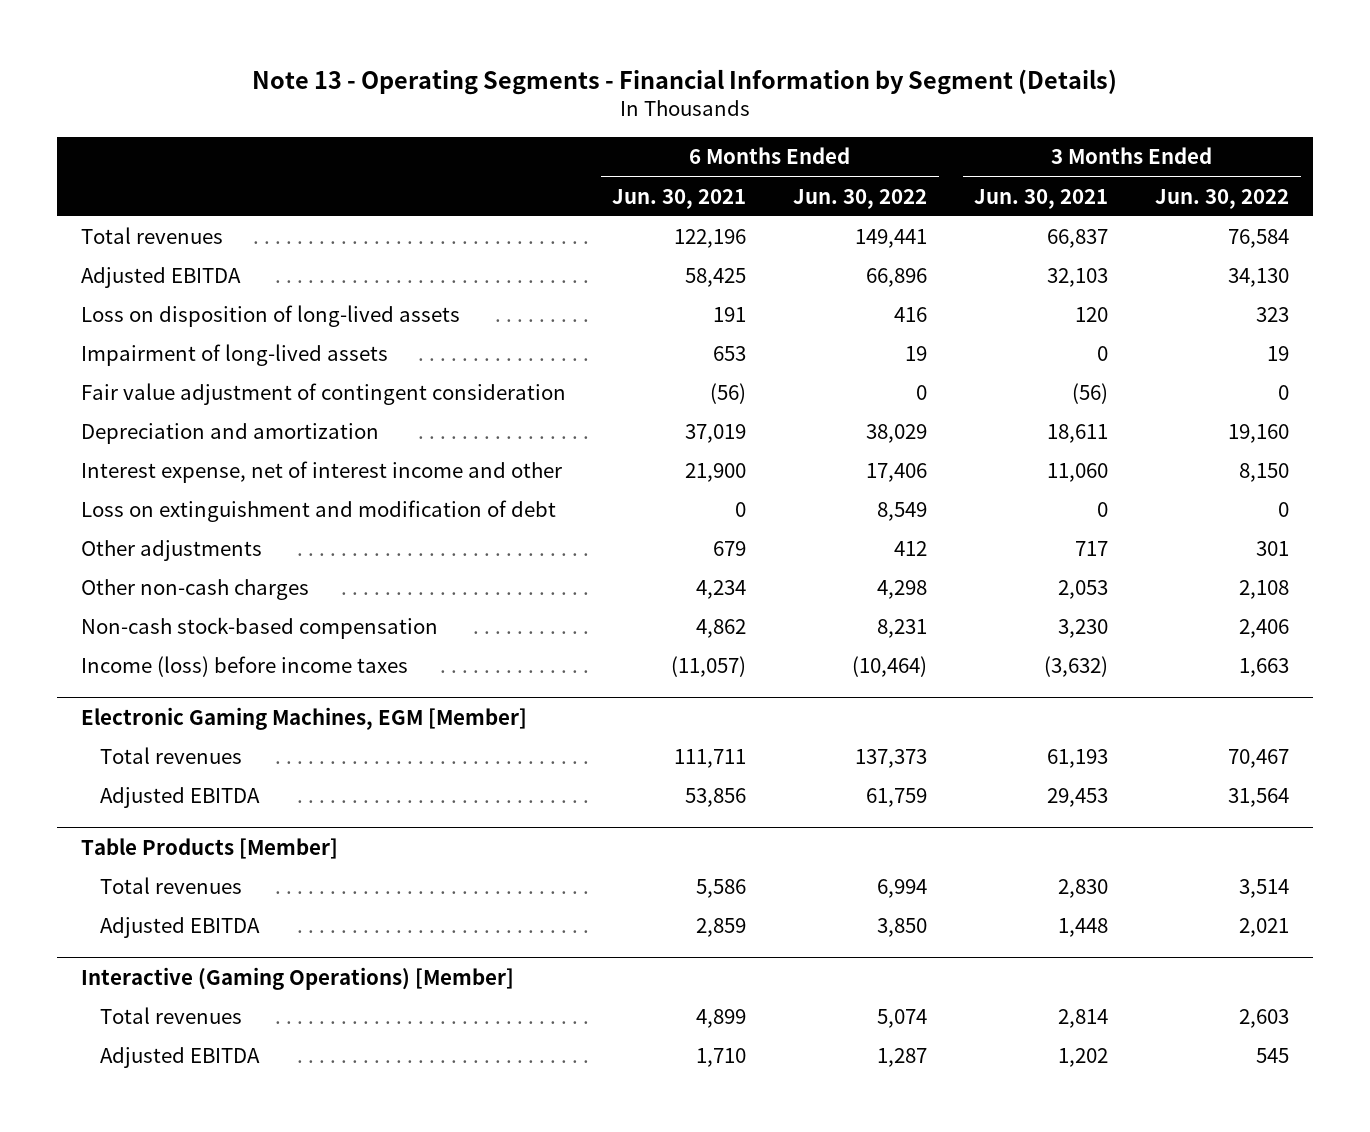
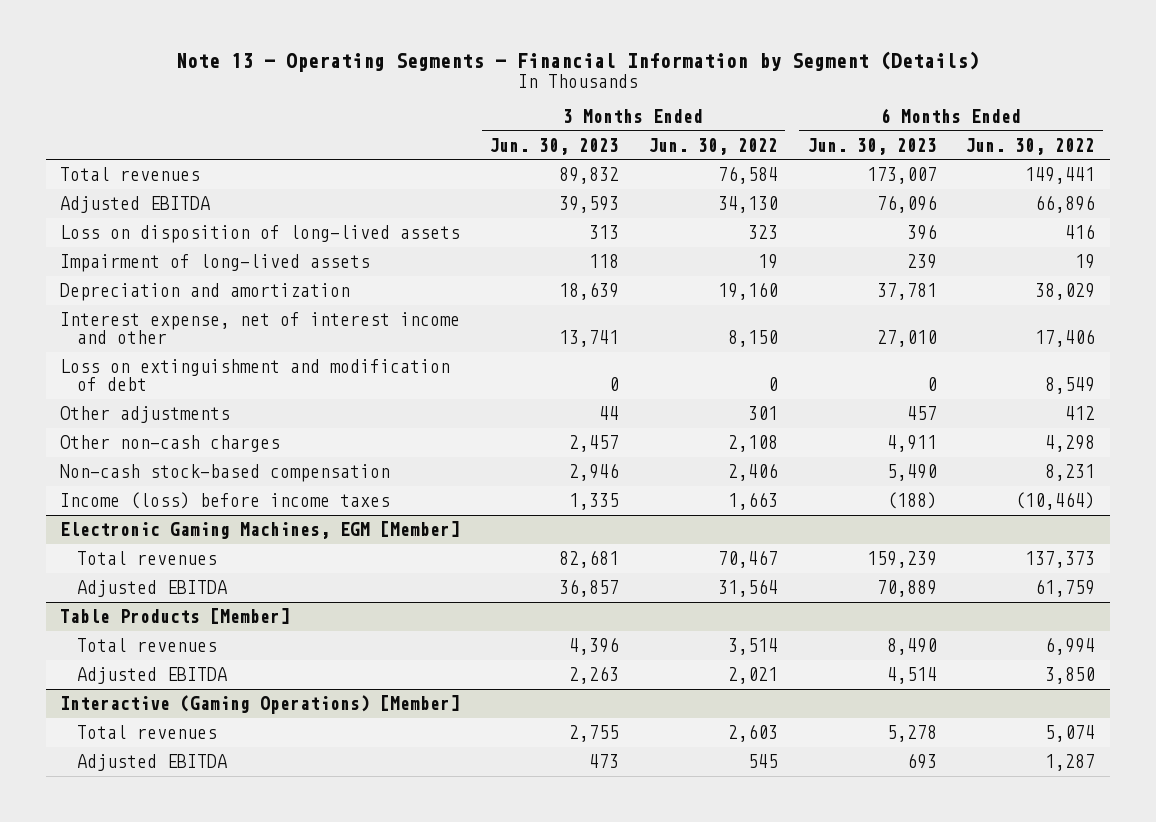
[612,188,747,209] Jun. 30, 2021 -> none
[974,188,1109,209] Jun. 30, 2021 -> none
none -> [488,137,619,155] Jun. 30, 2023
none -> [806,137,937,155] Jun. 30, 2023
[80,383,566,406] Fair value adjustment of contingent consideration -> none

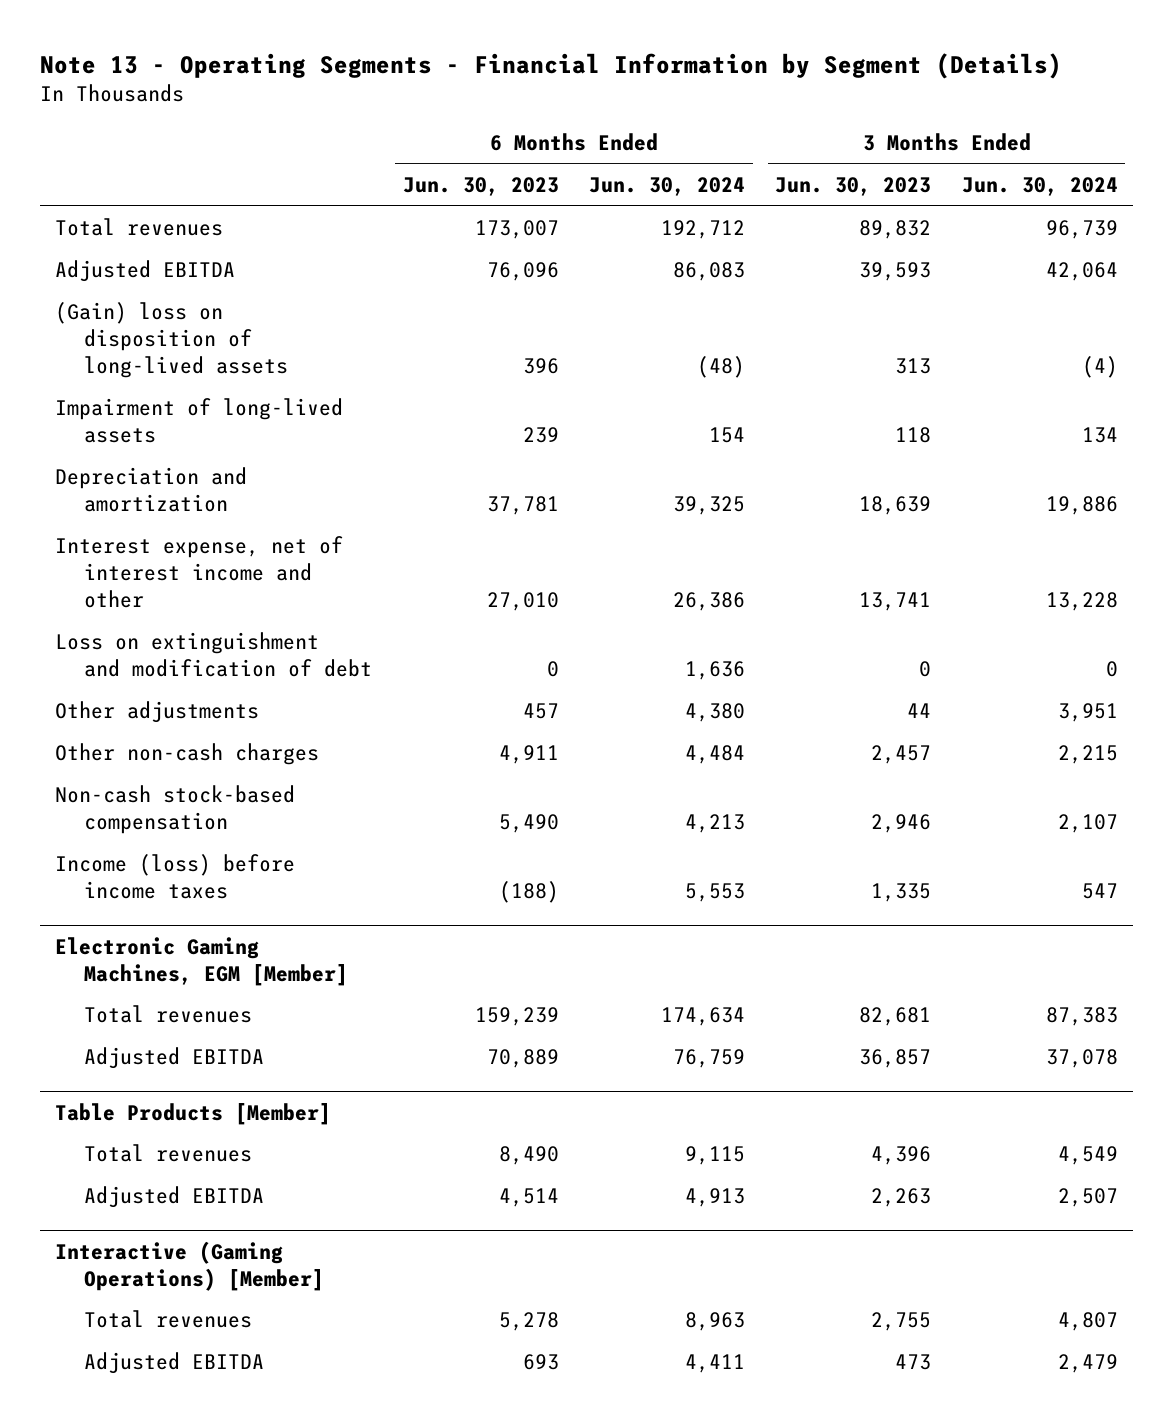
[647,137,778,155] Jun. 30, 2022 -> none
[965,137,1096,155] Jun. 30, 2022 -> none
none -> [589,176,746,196] Jun. 30, 2024
none -> [961,176,1118,196] Jun. 30, 2024
[60,224,461,243] Loss on disposition of long-lived assets -> [55,302,289,379] (Gain) loss on disposition of long-lived assets

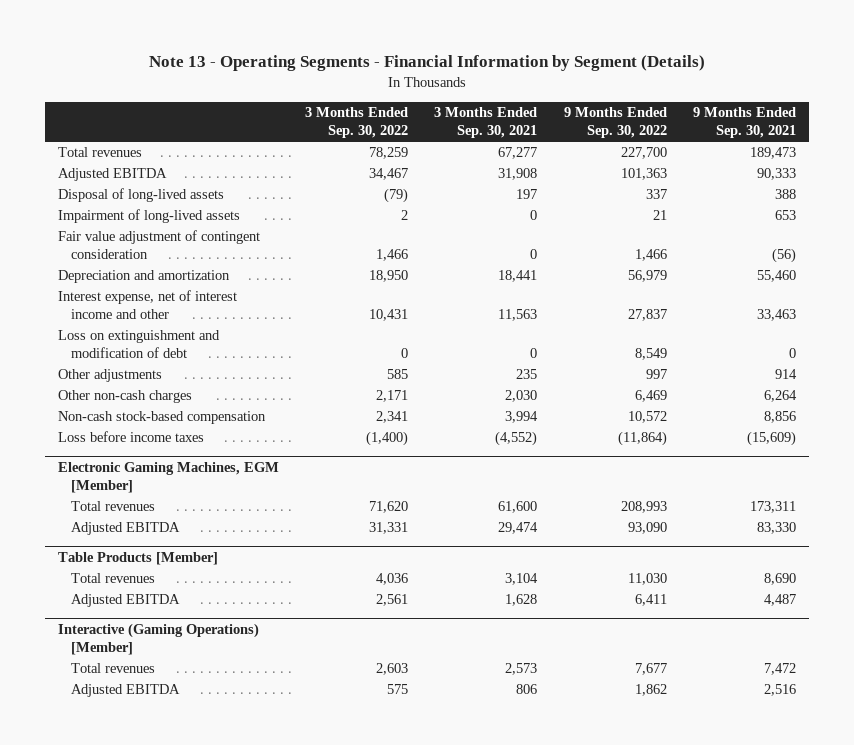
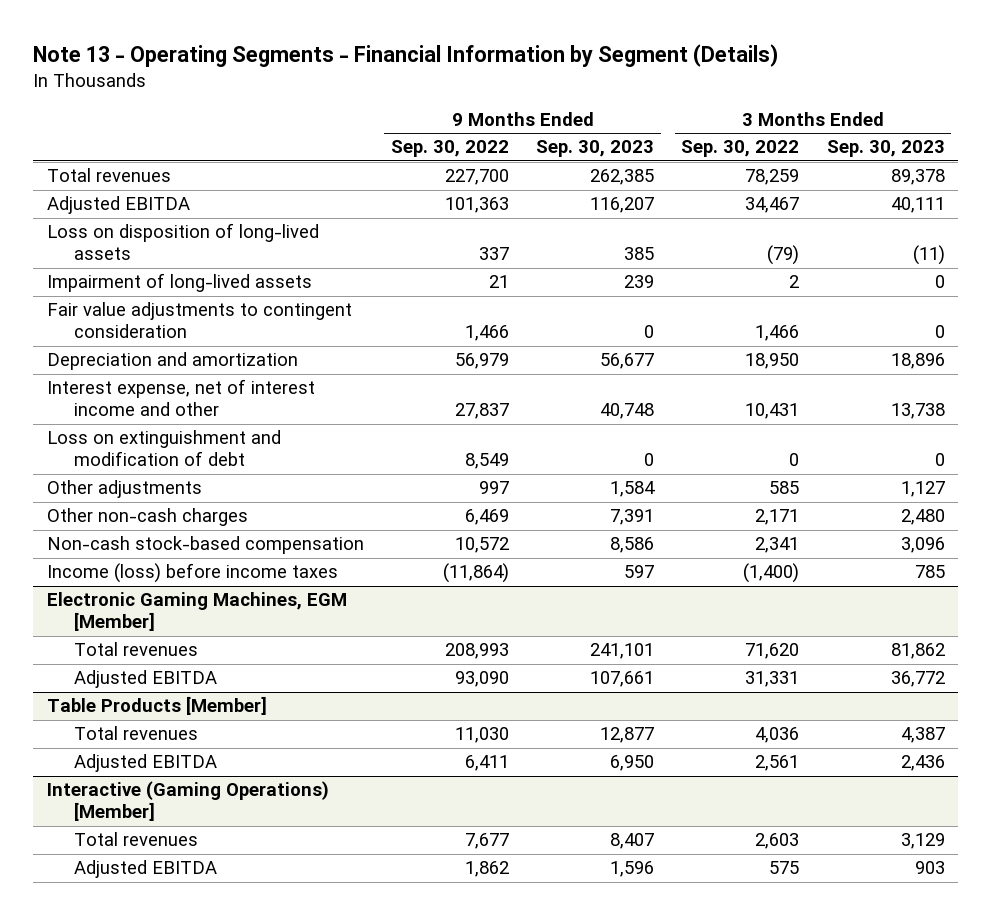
[434,107,538,139] 3 Months Ended Sep. 30, 2021 -> none
[693,107,797,139] 9 Months Ended Sep. 30, 2021 -> none
none -> [536,140,655,158] Sep. 30, 2023
none -> [826,140,945,158] Sep. 30, 2023
[57,188,224,203] Disposal of long-lived assets -> [46,223,319,261] Loss on disposition of long-lived assets
[57,230,260,260] Fair value adjustment of contingent consideration -> [46,302,352,339] Fair value adjustments to contingent consideration
[57,431,204,443] Loss before income taxes -> [46,563,338,584] Income (loss) before income taxes

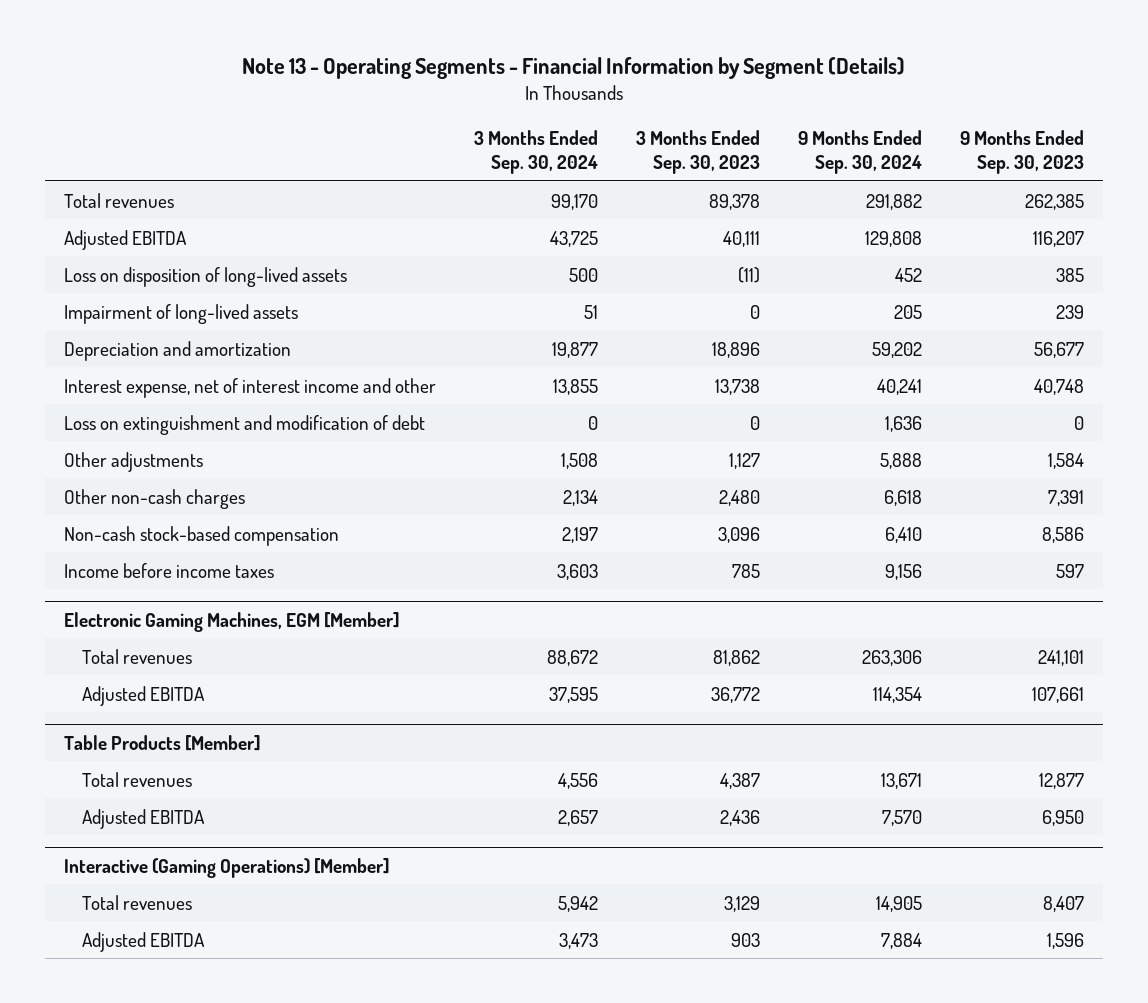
[390,140,509,158] Sep. 30, 2022 -> none
[681,140,800,158] Sep. 30, 2022 -> none
none -> [473,129,598,174] 3 Months Ended Sep. 30, 2024
none -> [798,129,923,174] 9 Months Ended Sep. 30, 2024
[46,302,352,339] Fair value adjustments to contingent consideration -> none
[46,563,338,584] Income (loss) before income taxes -> [63,562,274,578] Income before income taxes

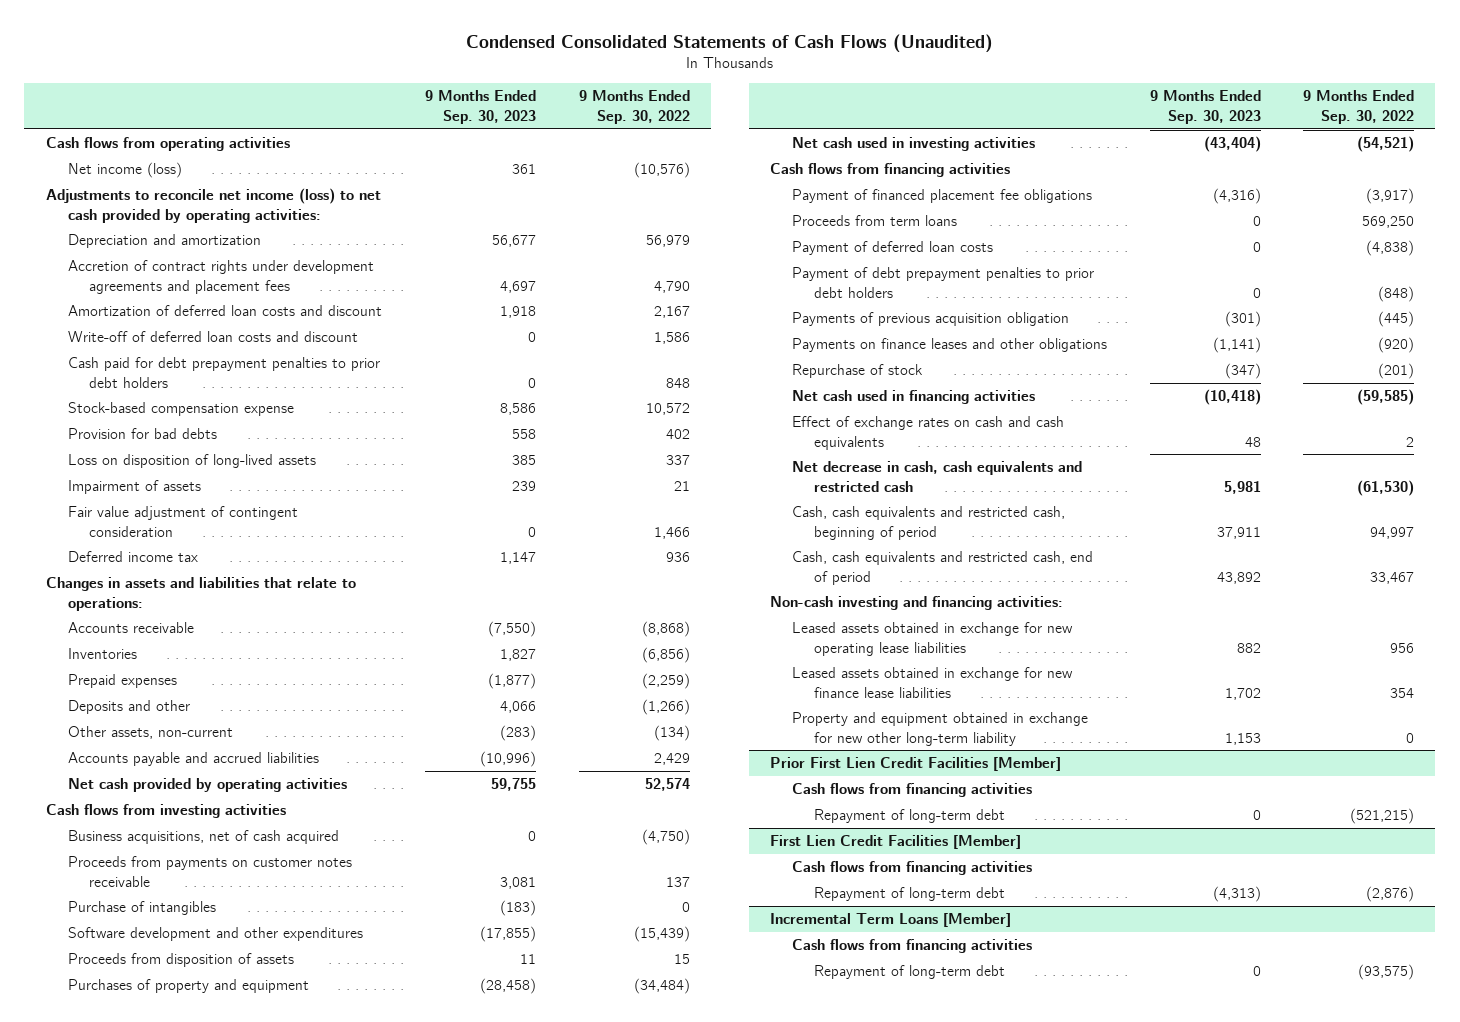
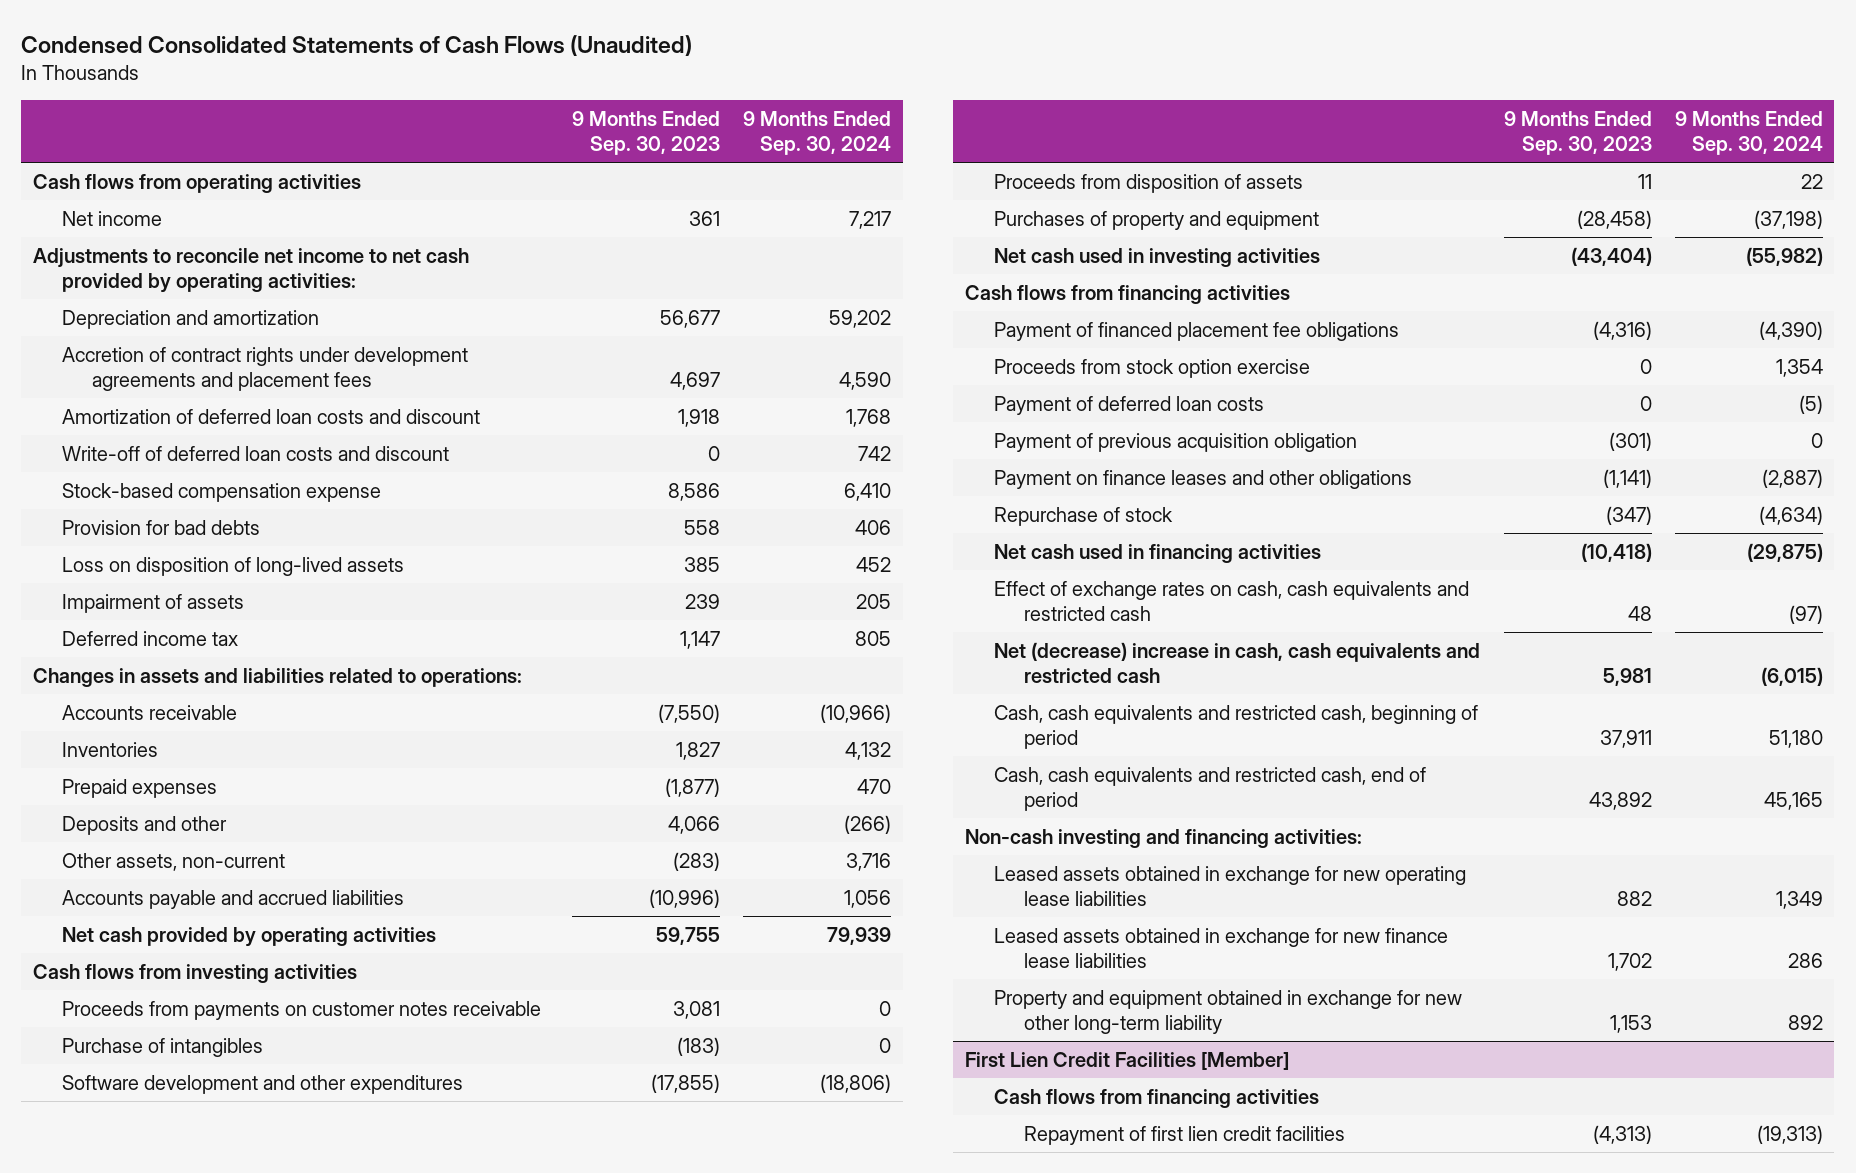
[578,90,690,124] 9 Months Ended Sep. 30, 2022 -> none
none -> [742,111,891,156] 9 Months Ended Sep. 30, 2024
[67,162,182,179] Net income (loss) -> [62,210,163,226] Net income
[45,188,381,223] Adjustments to reconcile net income (loss) to net cash provided by operating activities: -> [32,247,469,294] Adjustments to reconcile net income to net cash provided by operating activities:
[67,357,380,388] Cash paid for debt prepayment penalties to prior debt holders -> none
[67,506,298,537] Fair value adjustment of contingent consideration -> none
[45,577,356,611] Changes in assets and liabilities that relate to operations: -> [32,667,522,687] Changes in assets and liabilities related to operations:
[67,830,339,845] Business acquisitions, net of cash acquired -> none
[791,215,957,227] Proceeds from term loans -> none
none -> [994,358,1311,378] Proceeds from stock option exercise
[791,267,1094,298] Payment of debt prepayment penalties to prior debt holders -> none
[791,312,1069,327] Payments of previous acquisition obligation -> [994,432,1358,452] Payment of previous acquisition obligation
[791,338,1107,353] Payments on finance leases and other obligations -> [994,469,1413,489] Payment on finance leases and other obligations
[791,416,1064,450] Effect of exchange rates on cash and cash equivalents -> [994,580,1470,622] Effect of exchange rates on cash, cash equivalents and restricted cash
[791,461,1082,492] Net decrease in cash, cash equivalents and restricted cash -> [994,641,1481,684] Net (decrease) increase in cash, cash equivalents and restricted cash
[770,757,1062,772] Prior First Lien Credit Facilities [Member] -> none
[791,783,1032,798] Cash flows from financing activities -> none
[813,809,1005,824] Repayment of long-term debt -> none
[770,913,1012,928] Incremental Term Loans [Member] -> none
[791,939,1032,954] Cash flows from financing activities -> none
[813,965,1005,980] Repayment of long-term debt -> none
[813,887,1005,902] Repayment of long-term debt -> [1024,1125,1346,1145] Repayment of first lien credit facilities

